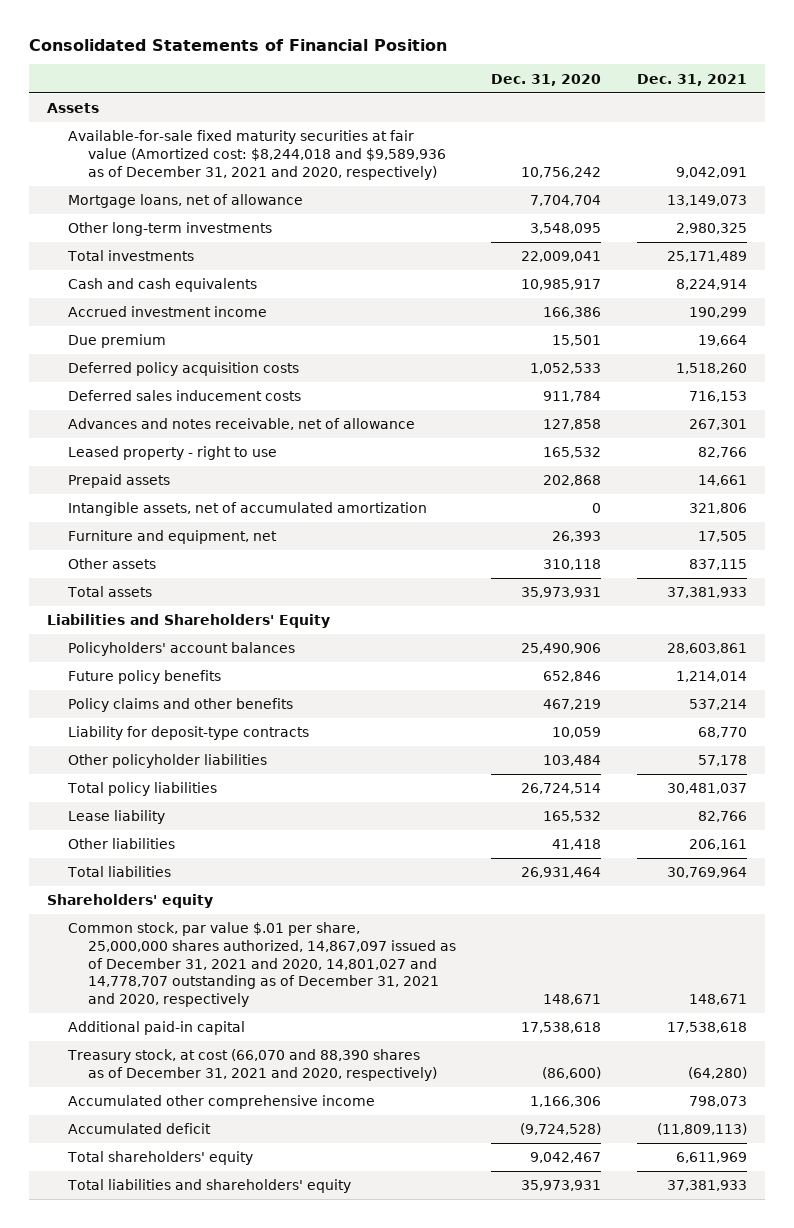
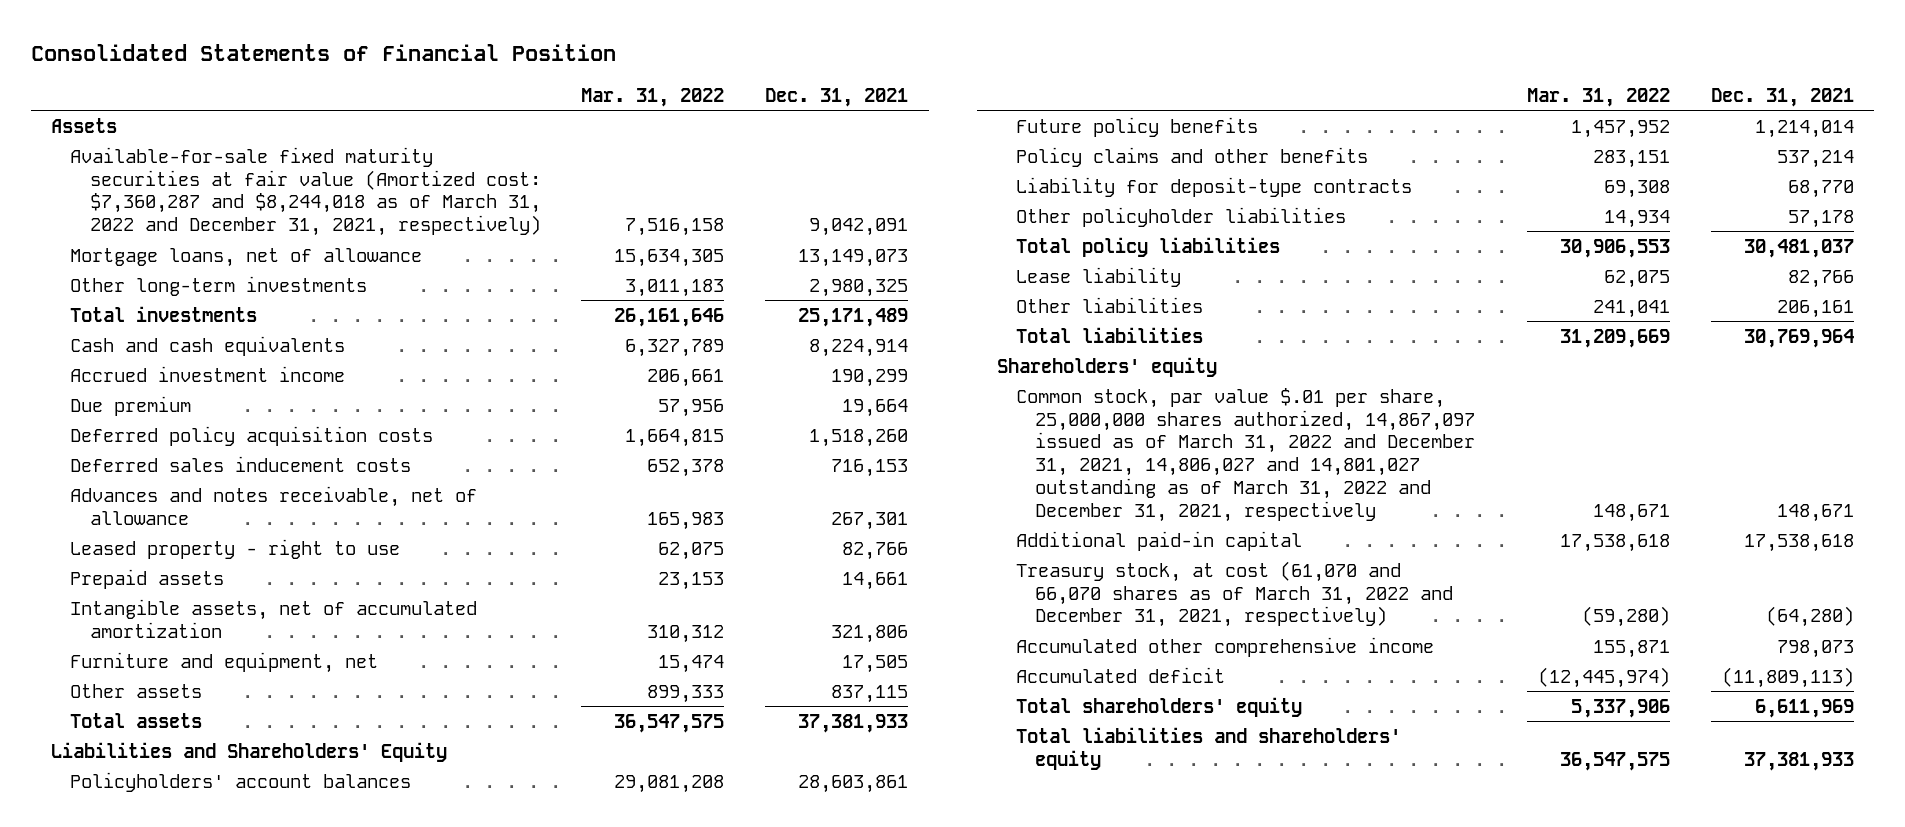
[491,73,602,86] Dec. 31, 2020 -> none
none -> [581,87,725,107] Mar. 31, 2022
[67,130,446,180] Available-for-sale fixed maturity securities at fair value (Amortized cost: $8,244,018 and $9,589,936 as of December 31, 2021 and 2020, respectively) -> [70,146,541,237] Available-for-sale fixed maturity securities at fair value (Amortized cost: $7,360,287 and $8,244,018 as of March 31, 2022 and December 31, 2021, respectively)
[67,922,456,1008] Common stock, par value $.01 per share, 25,000,000 shares authorized, 14,867,097 issued as of December 31, 2021 and 2020, 14,801,027 and 14,778,707 outstanding as of December 31, 2021 and 2020, respectively -> [1016,387,1476,522] Common stock, par value $.01 per share, 25,000,000 shares authorized, 14,867,097 issued as of March 31, 2022 and December 31, 2021, 14,806,027 and 14,801,027 outstanding as of March 31, 2022 and December 31, 2021, respectively
[66,1049,437,1081] Treasury stock, at cost (66,070 and 88,390 shares as of December 31, 2021 and 2020, respectively) -> [1016,560,1454,628] Treasury stock, at cost (61,070 and 66,070 shares as of March 31, 2022 and December 31, 2021, respectively)

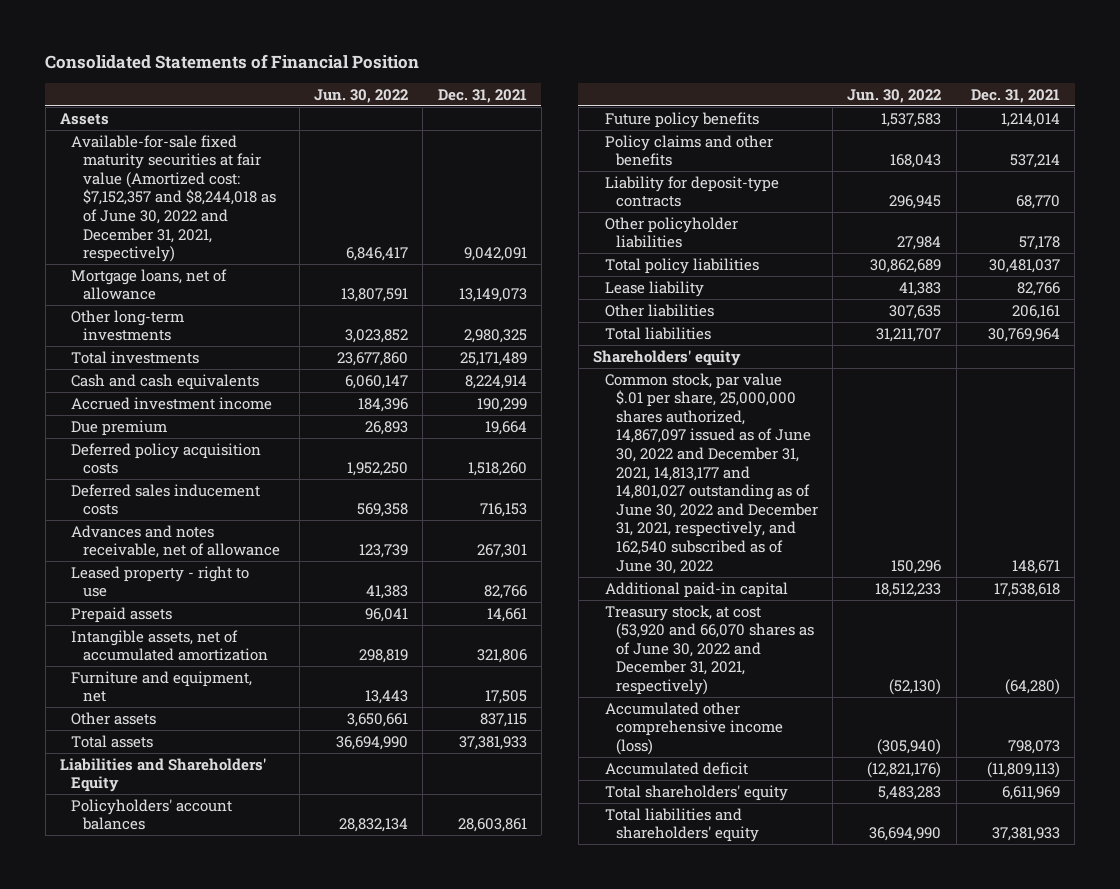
[581,87,725,107] Mar. 31, 2022 -> none
none -> [314,88,409,103] Jun. 30, 2022
[70,146,541,237] Available-for-sale fixed maturity securities at fair value (Amortized cost: $7,360,287 and $8,244,018 as of March 31, 2022 and December 31, 2021, respectively) -> [71,134,276,263] Available-for-sale fixed maturity securities at fair value (Amortized cost: $7,152,357 and $8,244,018 as of June 30, 2022 and December 31, 2021, respectively)
[1016,387,1476,522] Common stock, par value $.01 per share, 25,000,000 shares authorized, 14,867,097 issued as of March 31, 2022 and December 31, 2021, 14,806,027 and 14,801,027 outstanding as of March 31, 2022 and December 31, 2021, respectively -> [604,372,819,574] Common stock, par value $.01 per share, 25,000,000 shares authorized, 14,867,097 issued as of June 30, 2022 and December 31, 2021, 14,813,177 and 14,801,027 outstanding as of June 30, 2022 and December 31, 2021, respectively, and 162,540 subscribed as of June 30, 2022
[1016,560,1454,628] Treasury stock, at cost (61,070 and 66,070 shares as of March 31, 2022 and December 31, 2021, respectively) -> [604,604,815,696] Treasury stock, at cost (53,920 and 66,070 shares as of June 30, 2022 and December 31, 2021, respectively)
[1016,636,1435,657] Accumulated other comprehensive income -> [604,701,784,755] Accumulated other comprehensive income (loss)

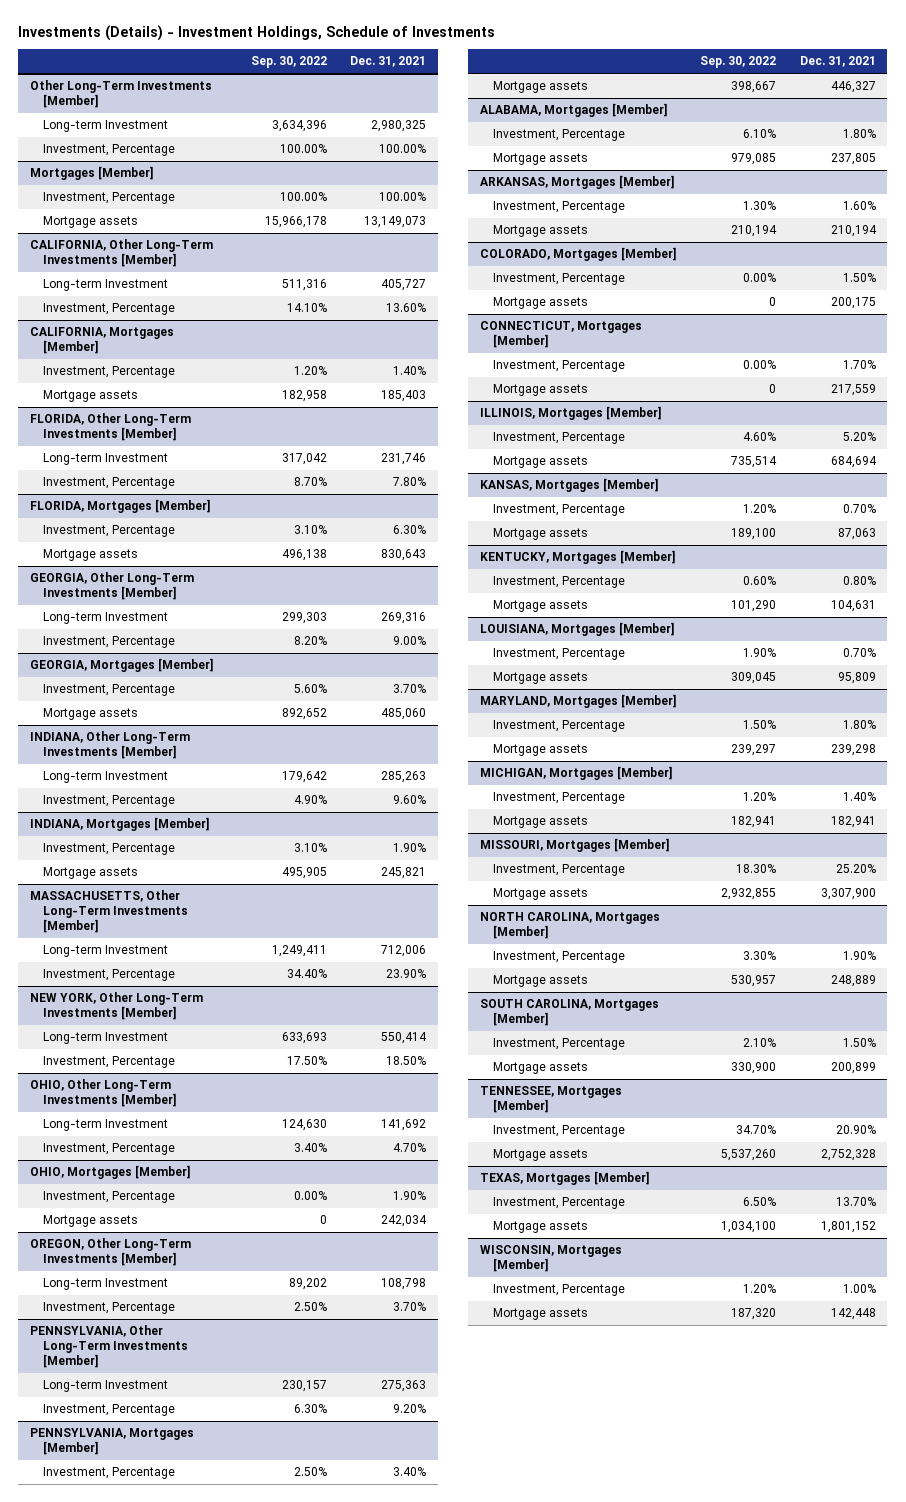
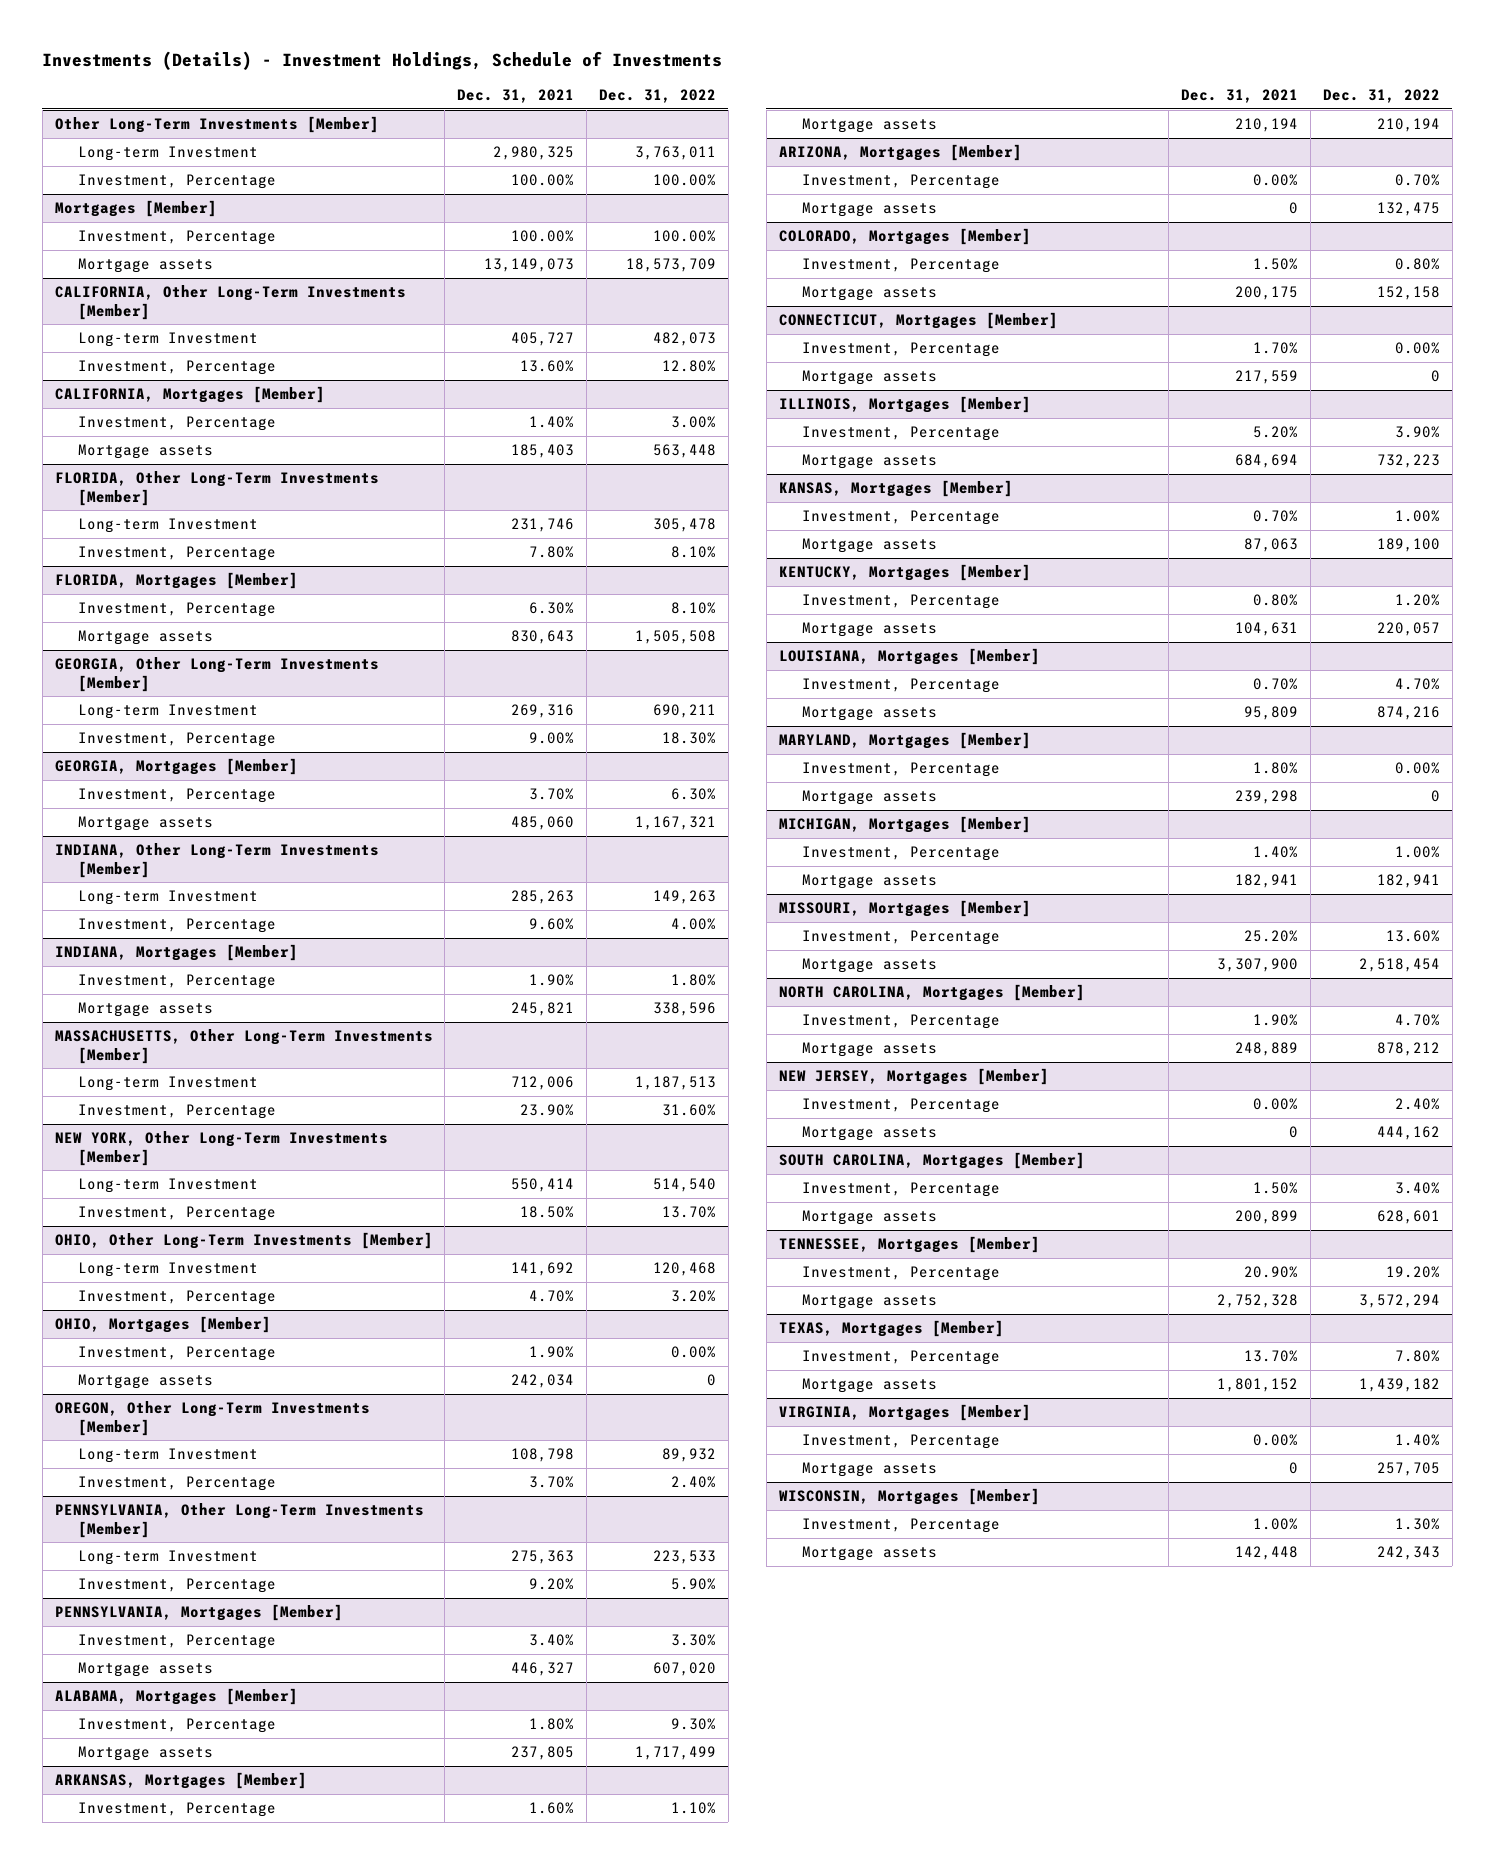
[250,56,327,69] Sep. 30, 2022 -> none
none -> [598,89,716,104] Dec. 31, 2022
none -> [778,144,1022,162] ARIZONA, Mortgages [Member]
none -> [802,174,1001,190] Investment, Percentage
none -> [802,202,938,218] Mortgage assets
none -> [778,1068,1049,1086] NEW JERSEY, Mortgages [Member]
none -> [802,1098,1001,1114] Investment, Percentage
none -> [802,1126,938,1142] Mortgage assets
none -> [778,1404,1031,1422] VIRGINIA, Mortgages [Member]
none -> [802,1434,1001,1450] Investment, Percentage
none -> [802,1462,938,1478] Mortgage assets

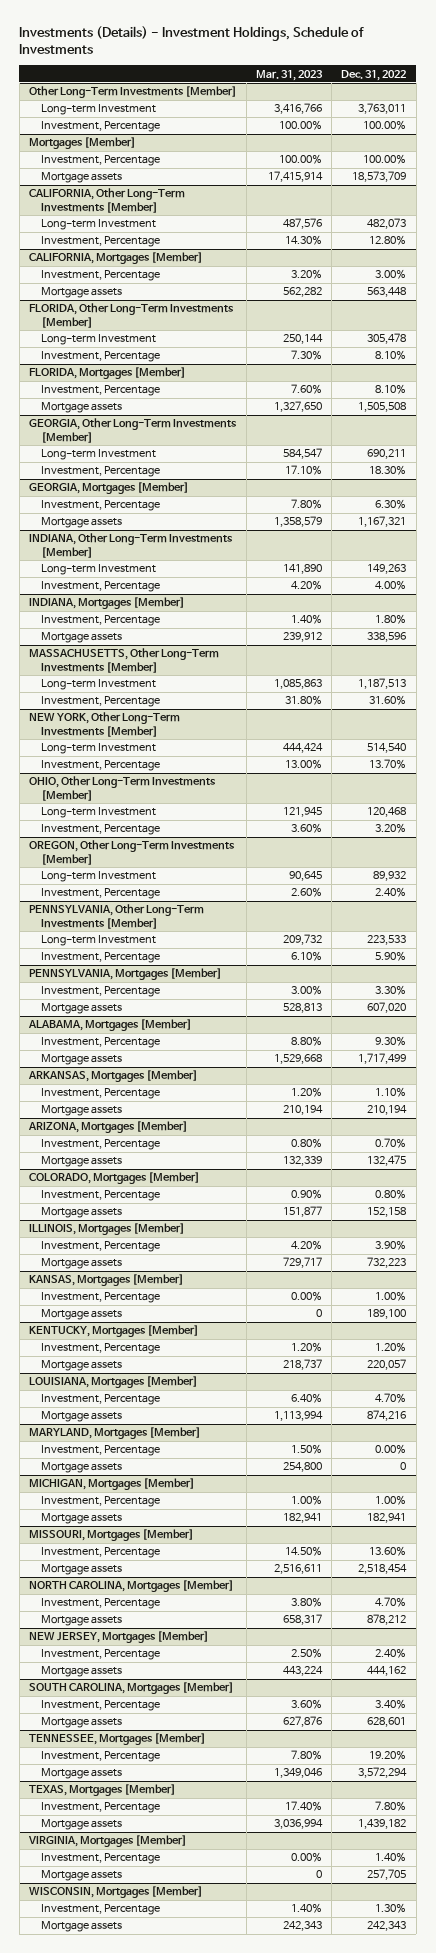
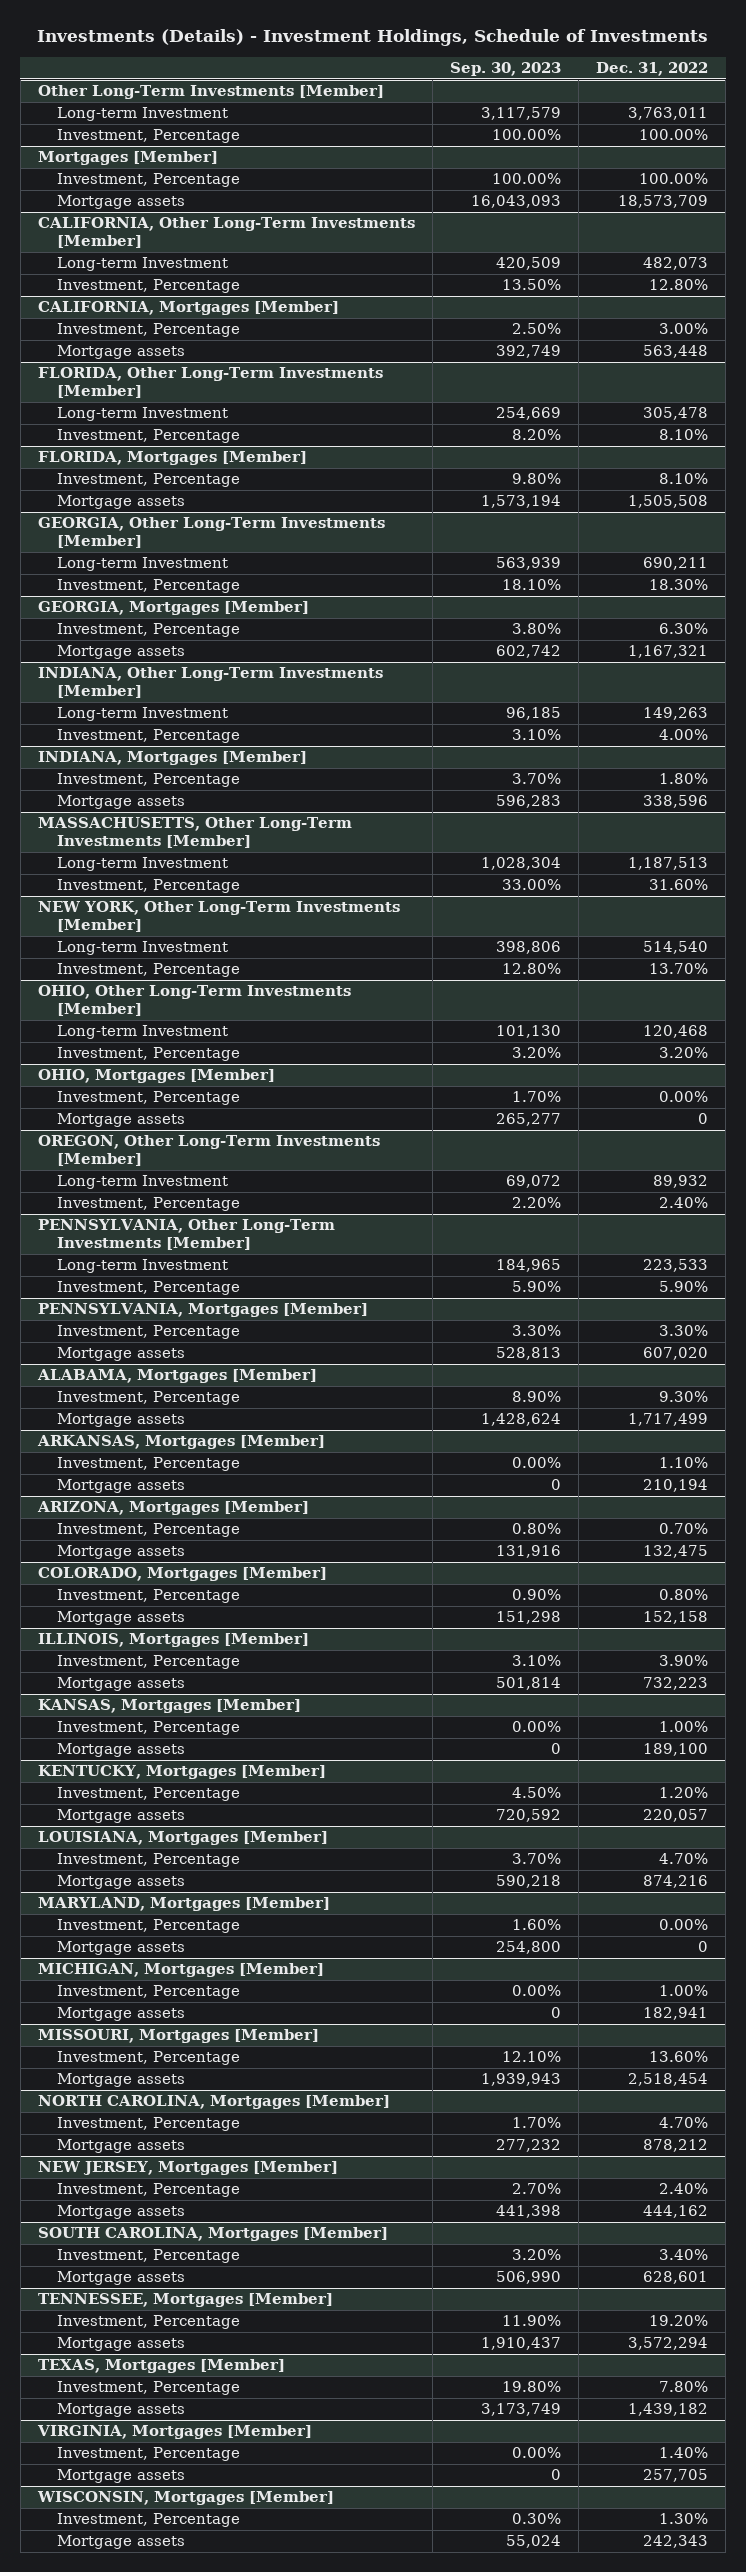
[256,69,324,81] Mar. 31, 2023 -> none
none -> [450,61,562,76] Sep. 30, 2023
none -> [37,1069,275,1084] OHIO, Mortgages [Member]
none -> [57,1091,241,1106] Investment, Percentage
none -> [57,1113,186,1128] Mortgage assets

